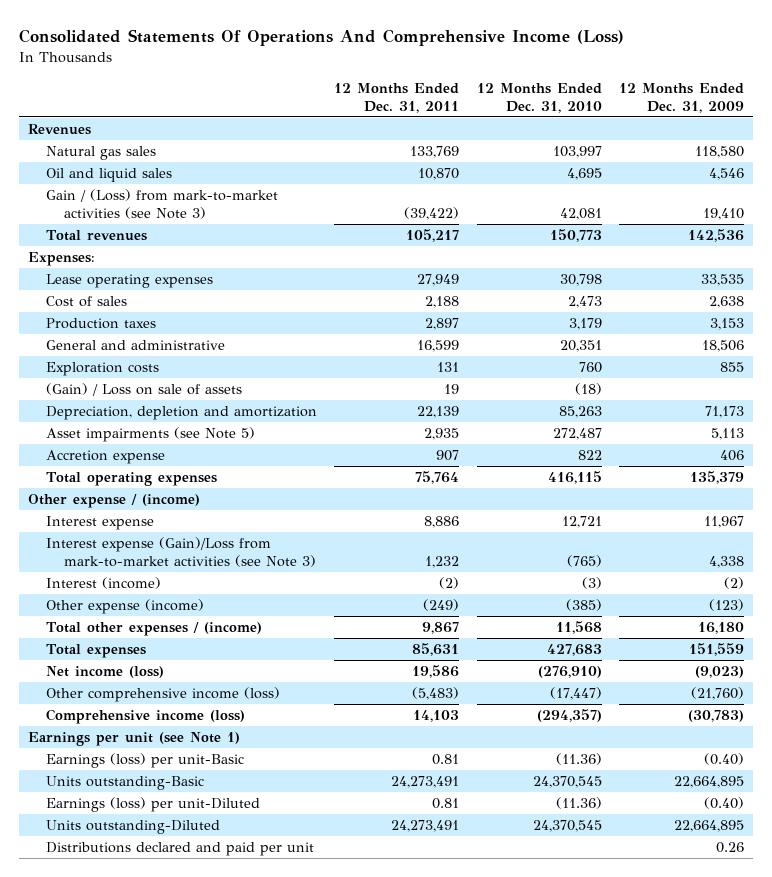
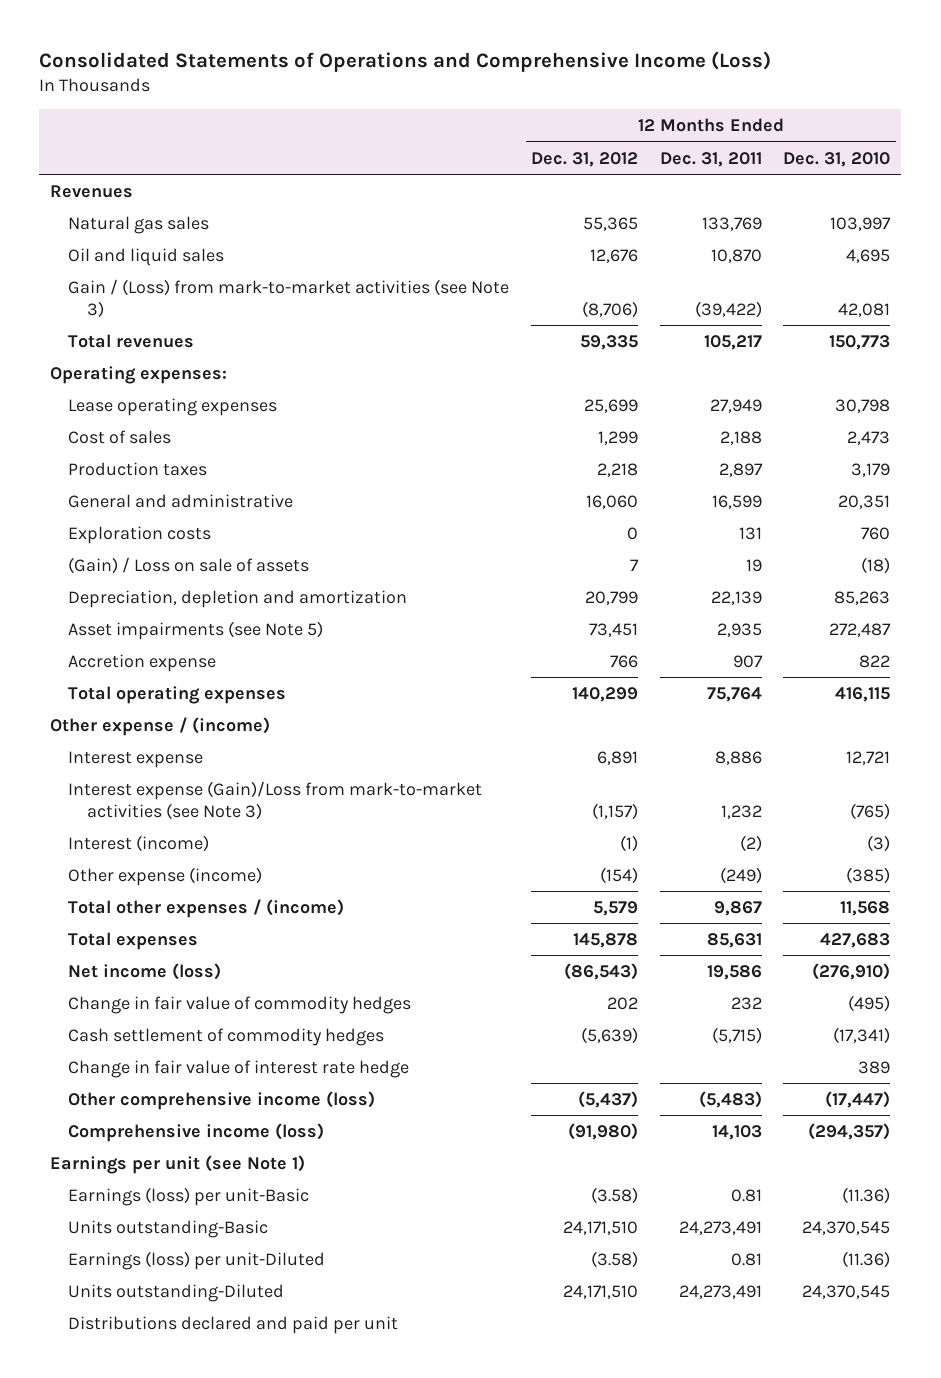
[19,29,625,47] Consolidated Statements Of Operations And Comprehensive Income (Loss) -> [39,51,772,73] Consolidated Statements of Operations and Comprehensive Income (Loss)
[618,82,744,113] 12 Months Ended Dec. 31, 2009 -> none
none -> [531,151,639,167] Dec. 31, 2012
[27,252,95,267] Expenses: -> [50,365,228,384] Operating expenses:
none -> [68,995,412,1014] Change in fair value of commodity hedges
none -> [68,1027,385,1046] Cash settlement of commodity hedges
none -> [68,1059,410,1078] Change in fair value of interest rate hedge

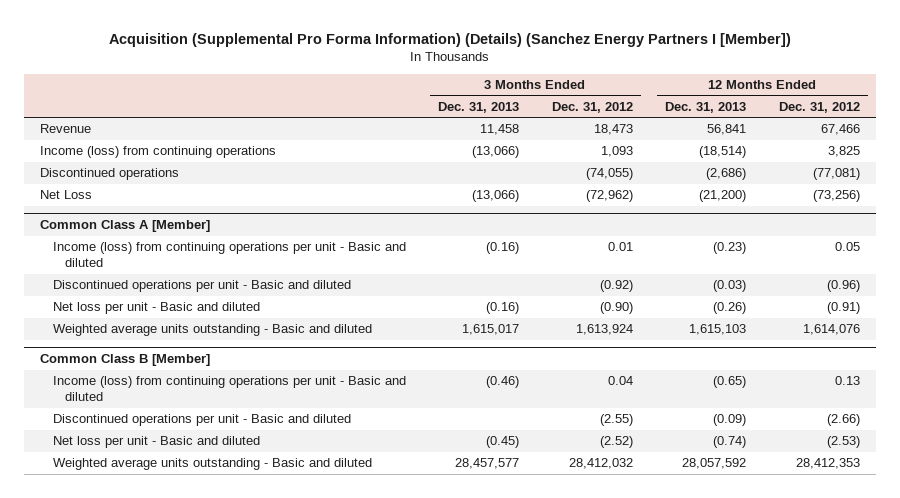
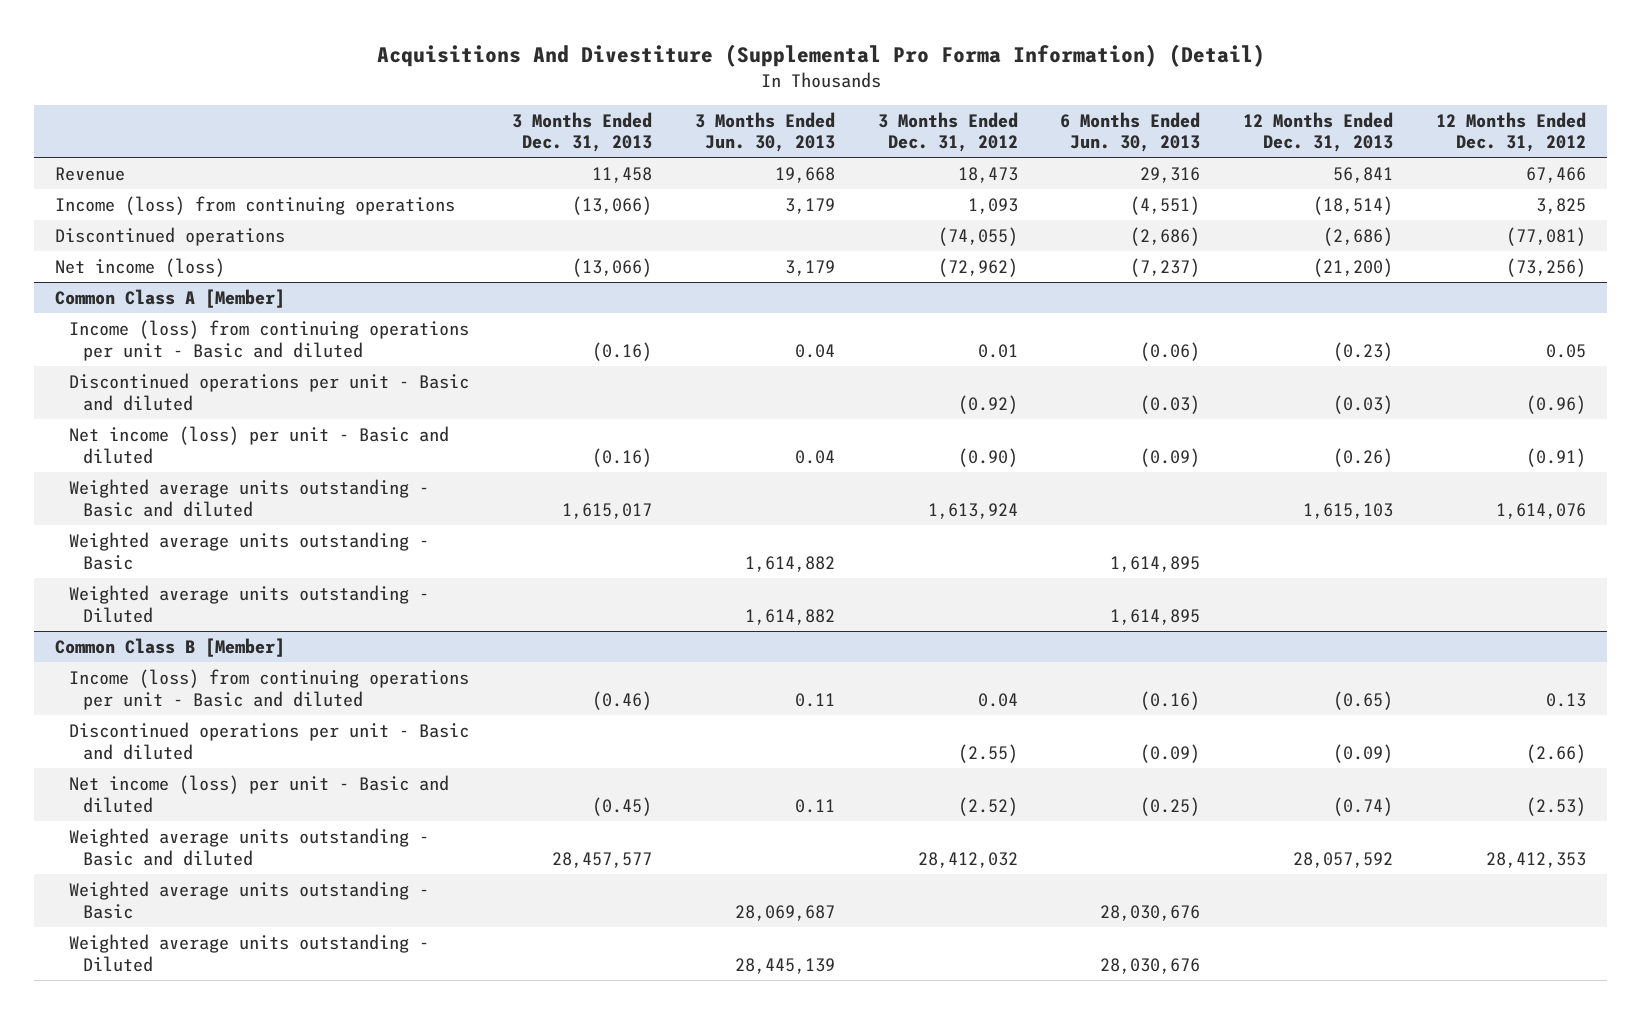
[108,32,791,47] Acquisition (Supplemental Pro Forma Information) (Details) (Sanchez Energy Partners I [Member]) -> [376,44,1265,68] Acquisitions And Divestiture (Supplemental Pro Forma Information) (Detail)
none -> [694,111,835,153] 3 Months Ended Jun. 30, 2013
none -> [1060,111,1201,153] 6 Months Ended Jun. 30, 2013
[40,190,93,200] Net Loss -> [55,257,226,277] Net income (loss)
[52,302,260,315] Net loss per unit - Basic and diluted -> [69,425,450,464] Net income (loss) per unit - Basic and diluted
none -> [69,531,430,570] Weighted average units outstanding - Basic
none -> [69,584,430,623] Weighted average units outstanding - Diluted
[52,436,260,449] Net loss per unit - Basic and diluted -> [69,774,450,813] Net income (loss) per unit - Basic and diluted
none -> [69,880,430,919] Weighted average units outstanding - Basic
none -> [69,933,430,972] Weighted average units outstanding - Diluted

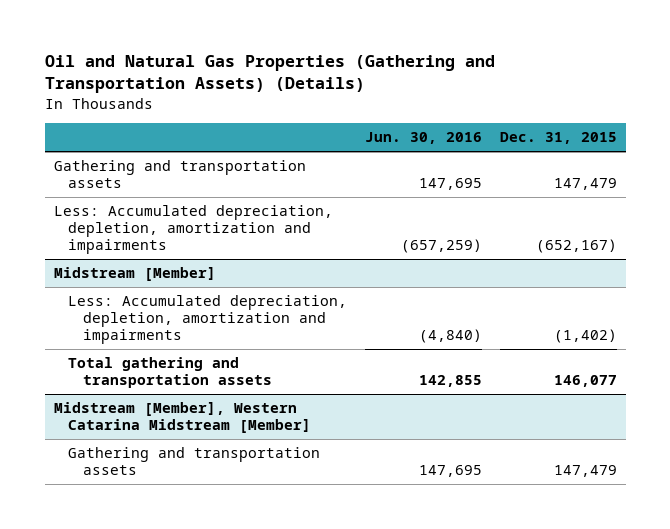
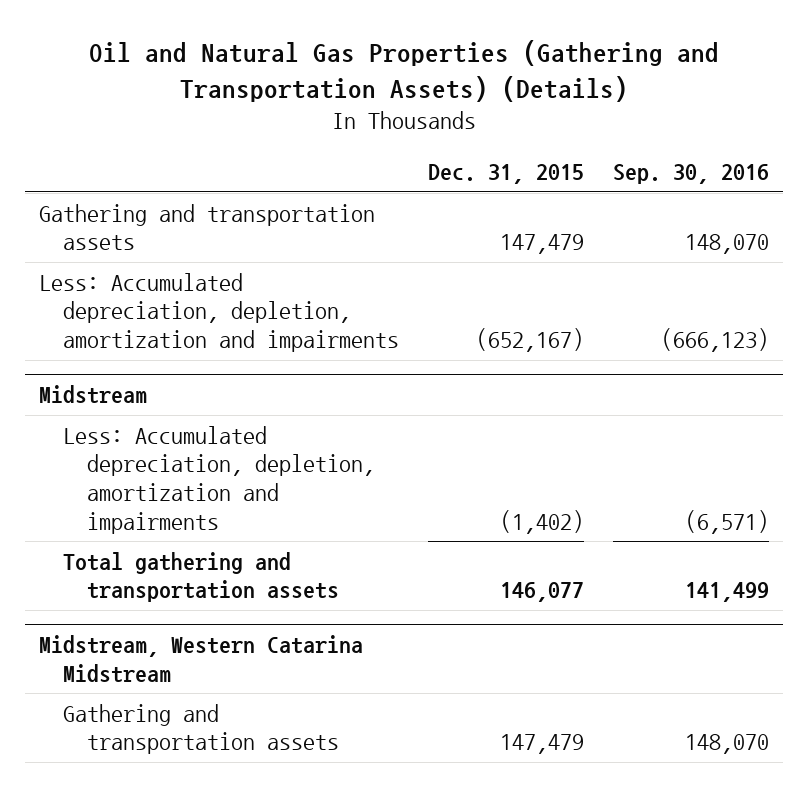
[364,132,482,145] Jun. 30, 2016 -> none
none -> [612,164,769,185] Sep. 30, 2016
[53,267,216,282] Midstream [Member] -> [39,384,148,404] Midstream
[53,402,312,434] Midstream [Member], Western Catarina Midstream [Member] -> [39,634,364,683] Midstream, Western Catarina Midstream

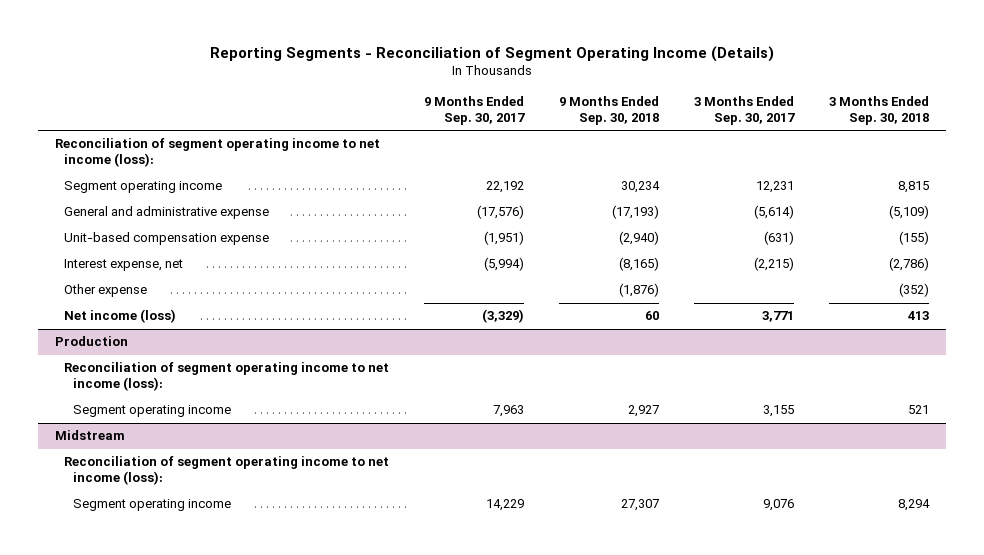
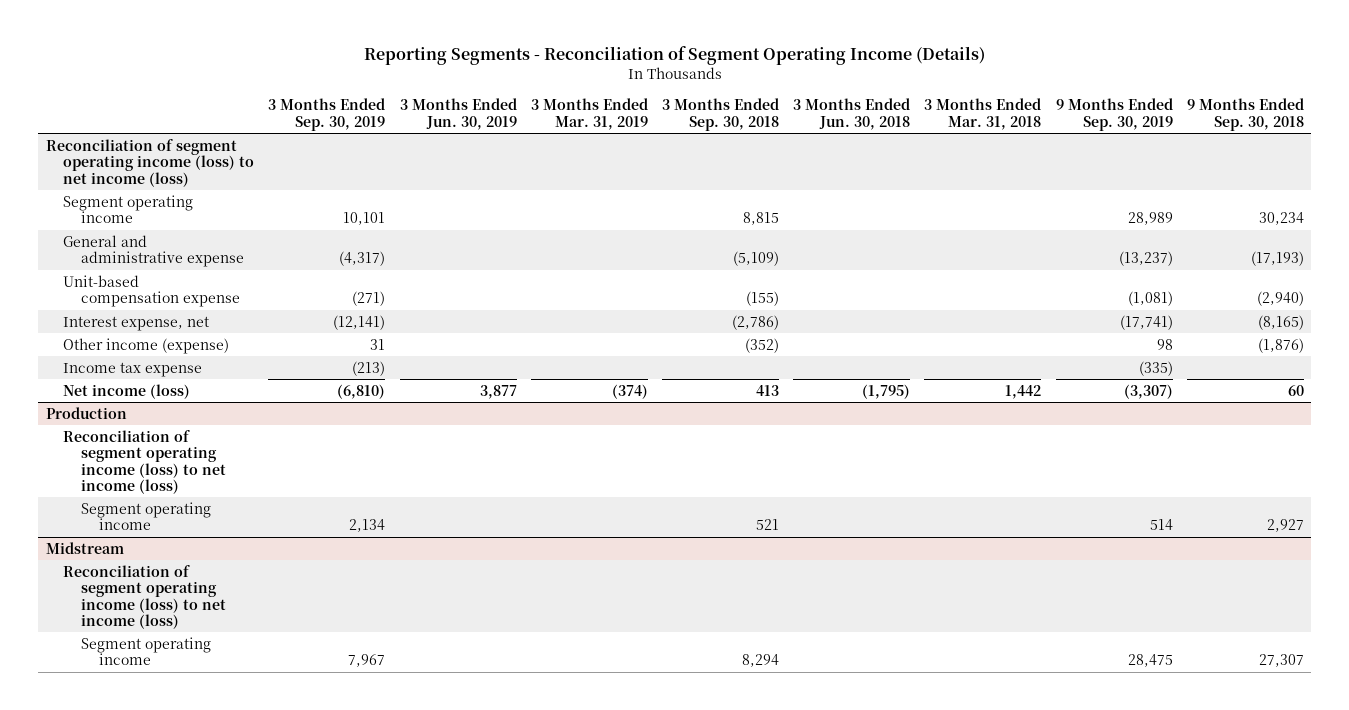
[424,95,526,125] 9 Months Ended Sep. 30, 2017 -> none
[693,95,795,125] 3 Months Ended Sep. 30, 2017 -> none
none -> [268,98,386,131] 3 Months Ended Sep. 30, 2019
none -> [399,98,517,130] 3 Months Ended Jun. 30, 2019
none -> [530,98,648,130] 3 Months Ended Mar. 31, 2019
none -> [793,98,911,130] 3 Months Ended Jun. 30, 2018
none -> [924,98,1042,130] 3 Months Ended Mar. 31, 2018
none -> [1055,98,1173,131] 9 Months Ended Sep. 30, 2019
[55,138,381,168] Reconciliation of segment operating income to net income (loss): -> [45,138,255,187] Reconciliation of segment operating income (loss) to net income (loss)
[64,284,148,298] Other expense -> [63,337,230,354] Other income (expense)
none -> [63,361,203,377] Income tax expense
[64,362,390,392] Reconciliation of segment operating income to net income (loss): -> [63,429,227,494] Reconciliation of segment operating income (loss) to net income (loss)
[64,456,390,486] Reconciliation of segment operating income to net income (loss): -> [63,564,227,629] Reconciliation of segment operating income (loss) to net income (loss)

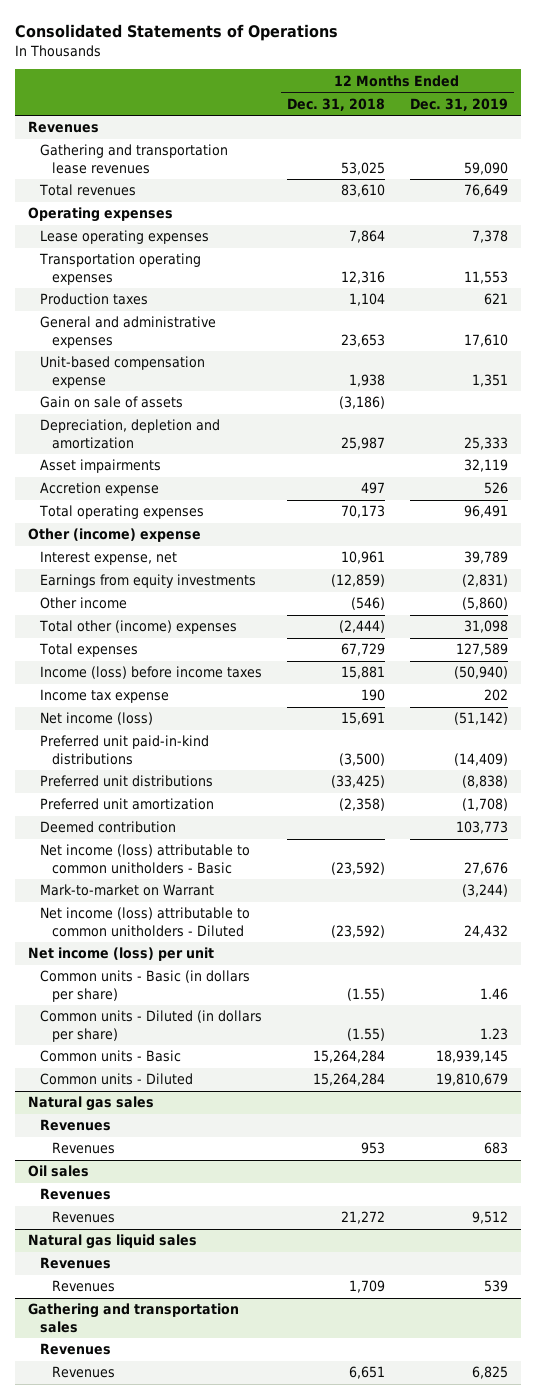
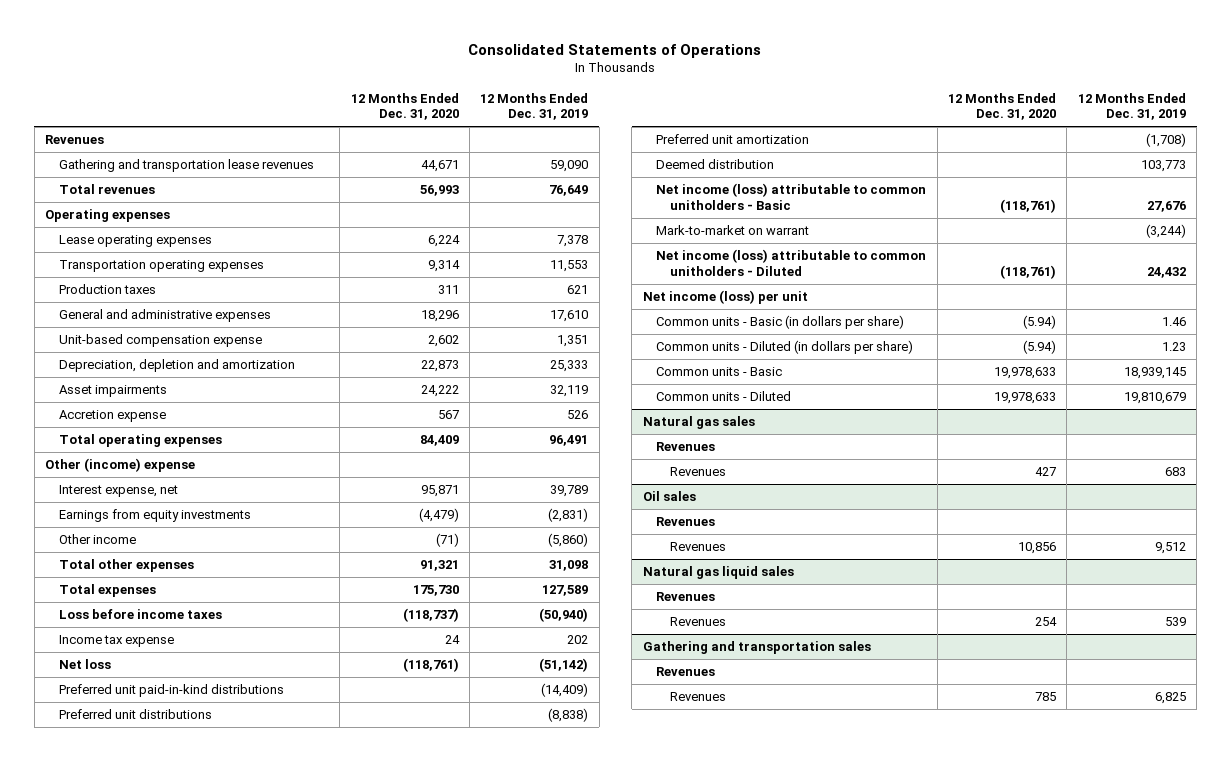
[286,97,385,111] Dec. 31, 2018 -> none
none -> [350,92,459,121] 12 Months Ended Dec. 31, 2020
[39,396,183,409] Gain on sale of assets -> none
[38,620,237,635] Total other (income) expenses -> [58,559,194,573] Total other expenses
[39,666,262,680] Income (loss) before income taxes -> [58,609,222,620] Loss before income taxes
[39,712,153,726] Net income (loss) -> [58,659,111,670] Net loss
[39,821,176,834] Deemed contribution -> [656,159,775,170] Deemed distribution
[39,884,214,897] Mark-to-market on Warrant -> [656,225,810,236] Mark-to-market on warrant

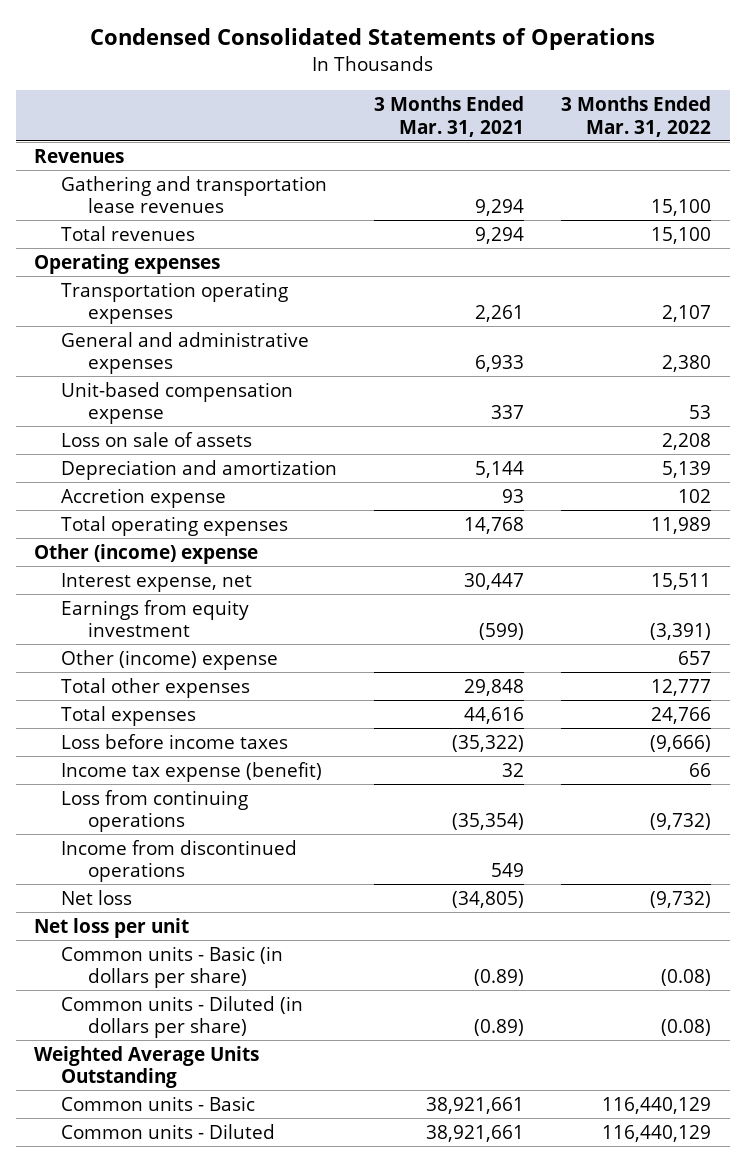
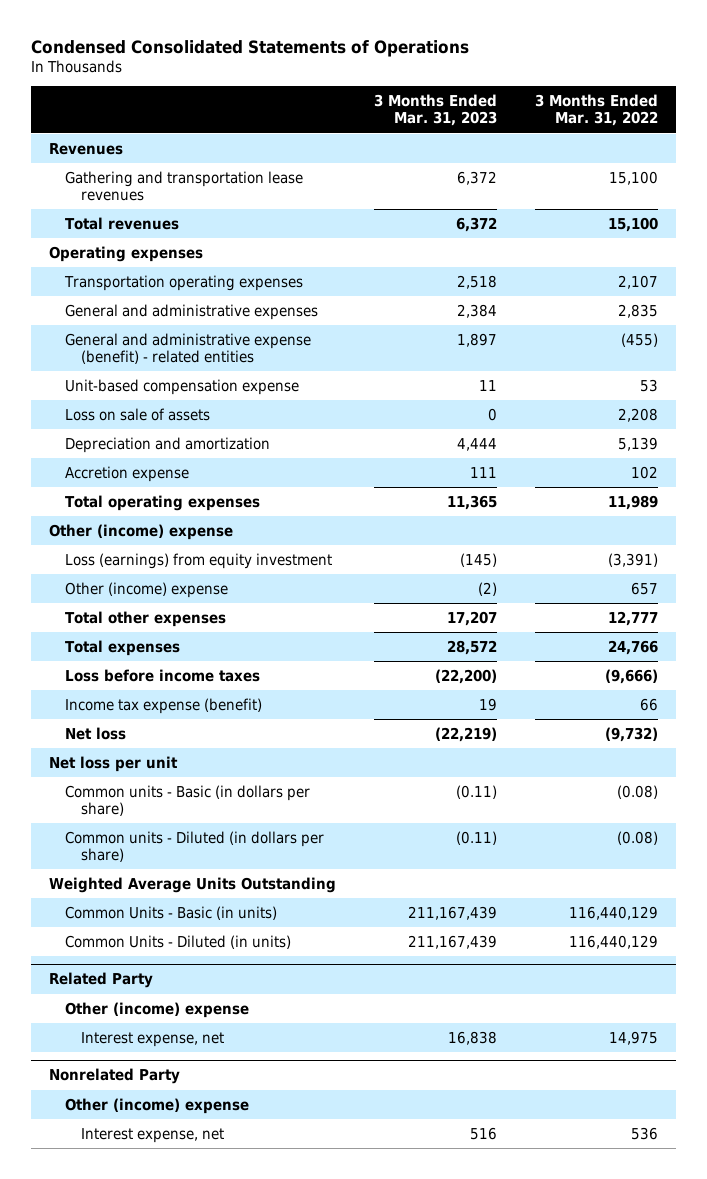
[374,96,525,137] 3 Months Ended Mar. 31, 2021 -> none
none -> [373,93,497,127] 3 Months Ended Mar. 31, 2023
[662,355,712,373] 2,380 -> [617,303,658,318] 2,835
none -> [65,332,312,365] General and administrative expense (benefit) - related entities
[60,572,252,592] Interest expense, net -> none
[60,599,249,638] Earnings from equity investment -> [65,552,333,569] Loss (earnings) from equity investment
[60,789,248,833] Loss from continuing operations -> none
[60,839,297,883] Income from discontinued operations -> none
[60,1095,255,1111] Common units - Basic -> [65,905,278,920] Common Units - Basic (in units)
[60,1123,275,1139] Common units - Diluted -> [65,934,292,949] Common Units - Diluted (in units)
none -> [49,972,154,989] Related Party
none -> [65,1001,250,1018] Other (income) expense
none -> [80,1031,224,1047] Interest expense, net
none -> [49,1068,181,1085] Nonrelated Party
none -> [65,1097,250,1114] Other (income) expense
none -> [80,1127,224,1143] Interest expense, net

